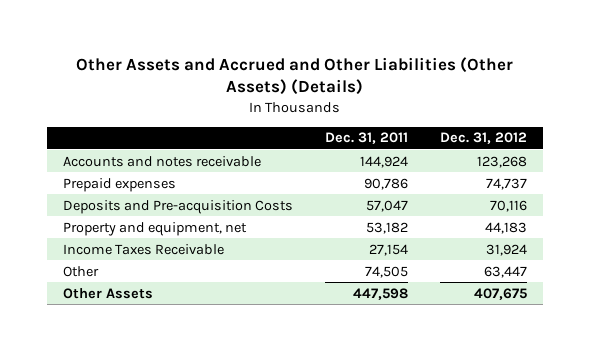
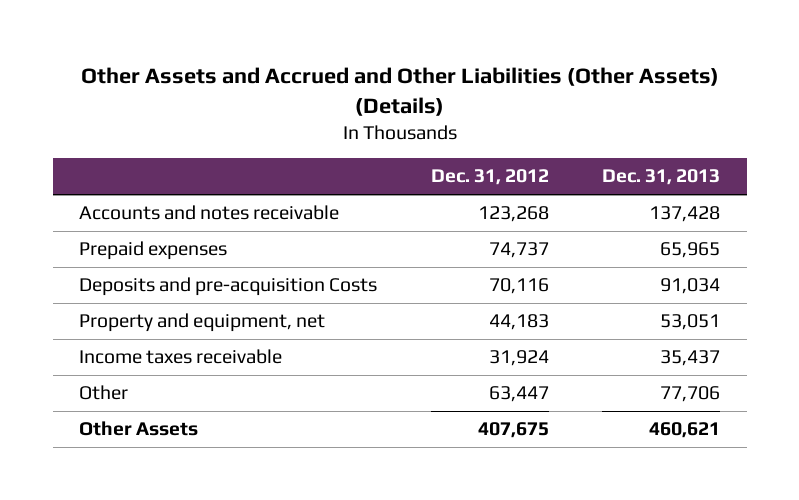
[324,132,408,145] Dec. 31, 2011 -> none
none -> [601,169,720,186] Dec. 31, 2013
[62,199,293,214] Deposits and Pre-acquisition Costs -> [79,277,378,297] Deposits and pre-acquisition Costs
[62,243,224,255] Income Taxes Receivable -> [79,349,283,365] Income taxes receivable

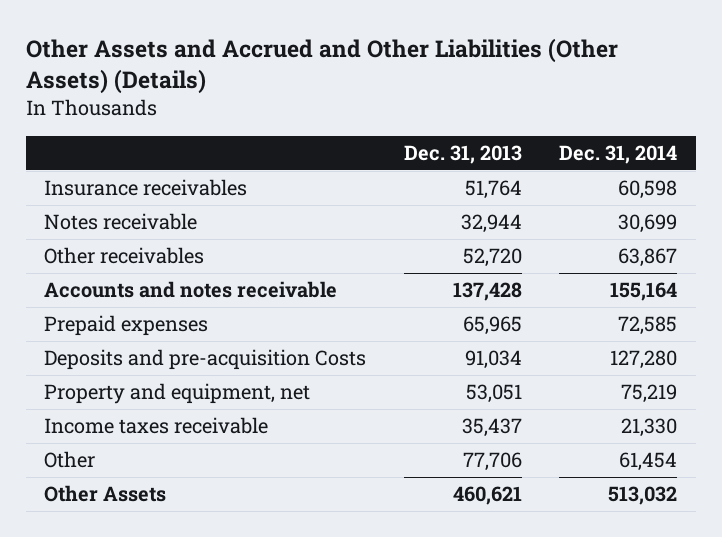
[430,169,549,186] Dec. 31, 2012 -> none
none -> [559,145,678,165] Dec. 31, 2014
none -> [44,179,248,197] Insurance receivables
none -> [44,213,198,231] Notes receivable
none -> [44,247,205,265] Other receivables

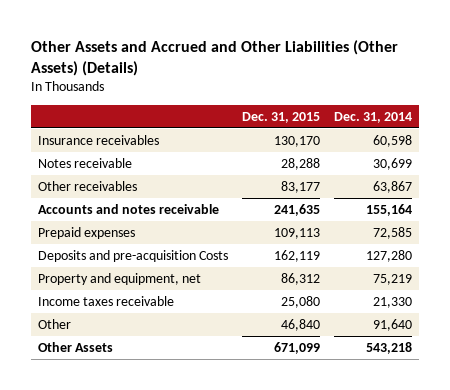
[403,145,522,165] Dec. 31, 2013 -> none
none -> [242,111,321,123] Dec. 31, 2015
[619,452,678,472] 61,454 -> [372,318,412,331] 91,640
[608,486,678,506] 513,032 -> [365,341,412,354] 543,218

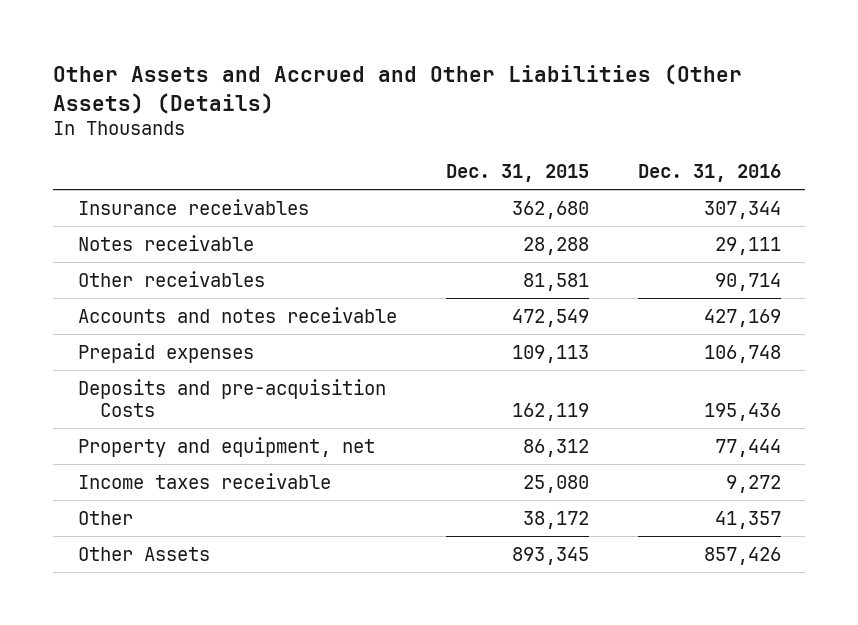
[333,111,412,123] Dec. 31, 2014 -> none
none -> [637,164,781,183] Dec. 31, 2016
[274,135,321,147] 130,170 -> [511,200,589,219] 362,680
[281,180,321,193] 83,177 -> [522,272,589,291] 81,581
[274,203,321,216] 241,635 -> [511,308,589,327] 472,549
[281,318,321,331] 46,840 -> [522,510,589,529] 38,172
[274,341,321,354] 671,099 -> [511,546,589,565] 893,345

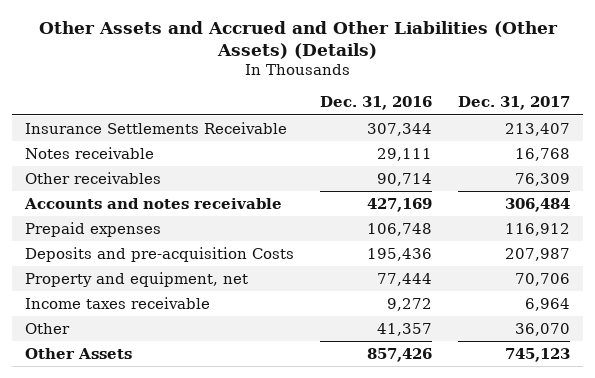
[445,164,589,183] Dec. 31, 2015 -> none
none -> [458,96,571,111] Dec. 31, 2017
[77,198,309,215] Insurance receivables -> [24,121,287,134] Insurance Settlements Receivable

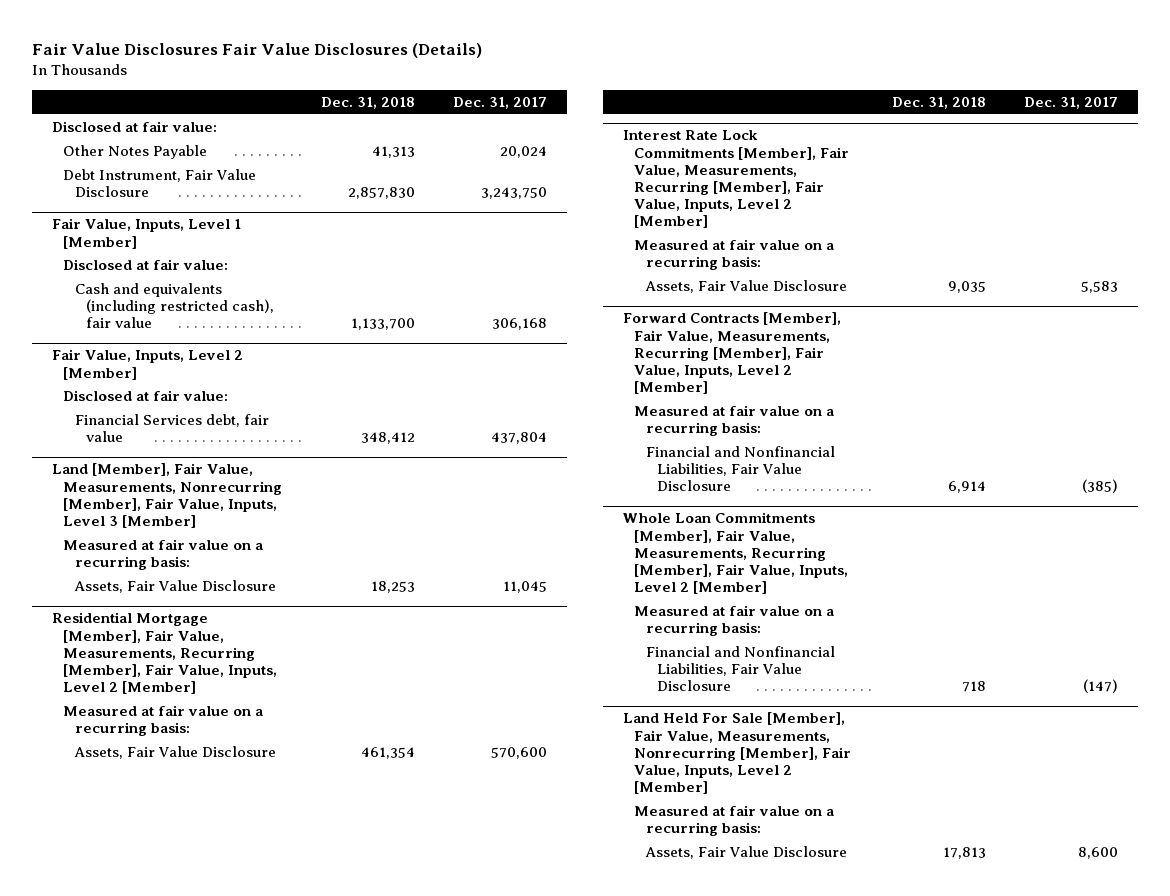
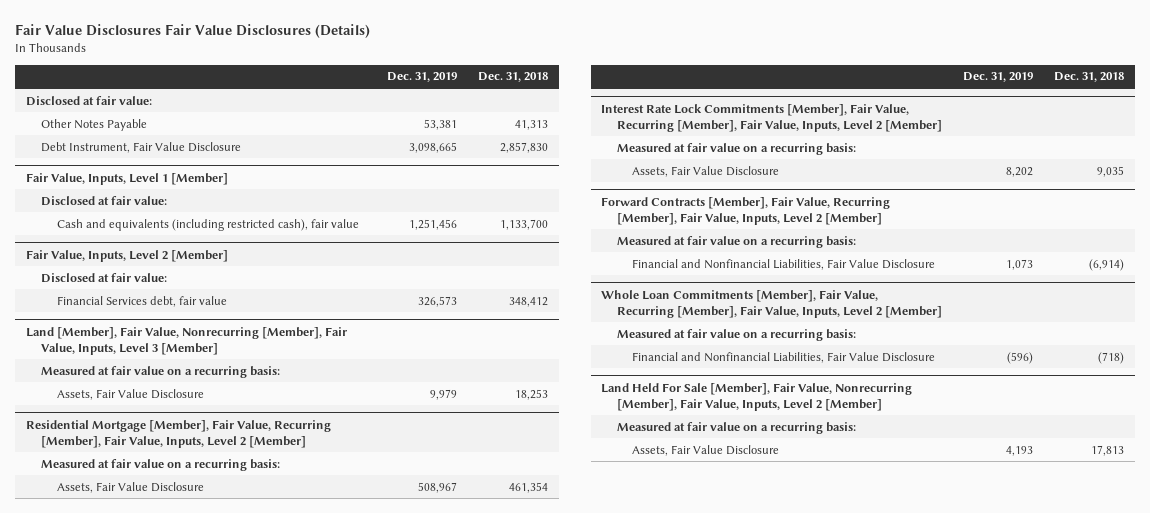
[453,97,548,110] Dec. 31, 2017 -> none
none -> [387,72,458,83] Dec. 31, 2019
[51,463,283,528] Land [Member], Fair Value, Measurements, Nonrecurring [Member], Fair Value, Inputs, Level 3 [Member] -> [25,326,347,355] Land [Member], Fair Value, Nonrecurring [Member], Fair Value, Inputs, Level 3 [Member]
[51,612,278,695] Residential Mortgage [Member], Fair Value, Measurements, Recurring [Member], Fair Value, Inputs, Level 2 [Member] -> [25,419,331,448] Residential Mortgage [Member], Fair Value, Recurring [Member], Fair Value, Inputs, Level 2 [Member]
[622,130,850,229] Interest Rate Lock Commitments [Member], Fair Value, Measurements, Recurring [Member], Fair Value, Inputs, Level 2 [Member] -> [601,103,942,132] Interest Rate Lock Commitments [Member], Fair Value, Recurring [Member], Fair Value, Inputs, Level 2 [Member]
[622,312,841,395] Forward Contracts [Member], Fair Value, Measurements, Recurring [Member], Fair Value, Inputs, Level 2 [Member] -> [601,196,891,225] Forward Contracts [Member], Fair Value, Recurring [Member], Fair Value, Inputs, Level 2 [Member]
[947,481,986,494] 6,914 -> [1089,258,1125,271] (6,914)
[622,512,849,595] Whole Loan Commitments [Member], Fair Value, Measurements, Recurring [Member], Fair Value, Inputs, Level 2 [Member] -> [601,289,942,318] Whole Loan Commitments [Member], Fair Value, Recurring [Member], Fair Value, Inputs, Level 2 [Member]
[961,681,986,693] 718 -> [1098,351,1125,364] (718)
[622,712,852,795] Land Held For Sale [Member], Fair Value, Measurements, Nonrecurring [Member], Fair Value, Inputs, Level 2 [Member] -> [601,382,913,411] Land Held For Sale [Member], Fair Value, Nonrecurring [Member], Fair Value, Inputs, Level 2 [Member]

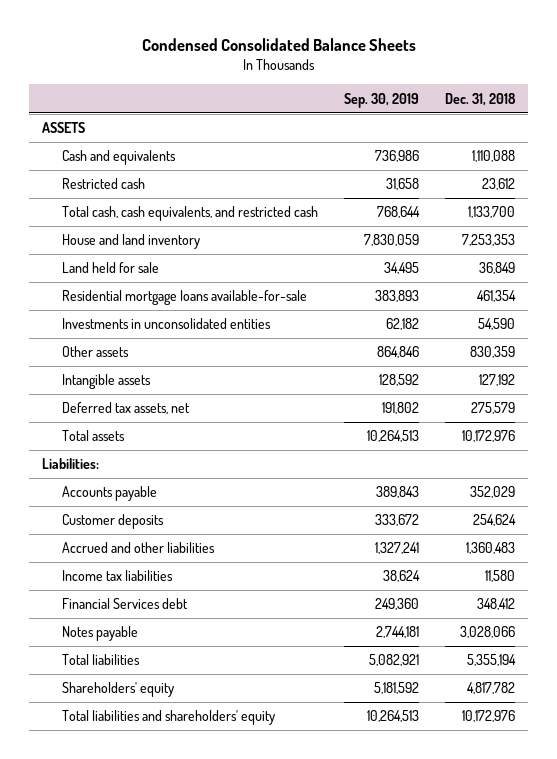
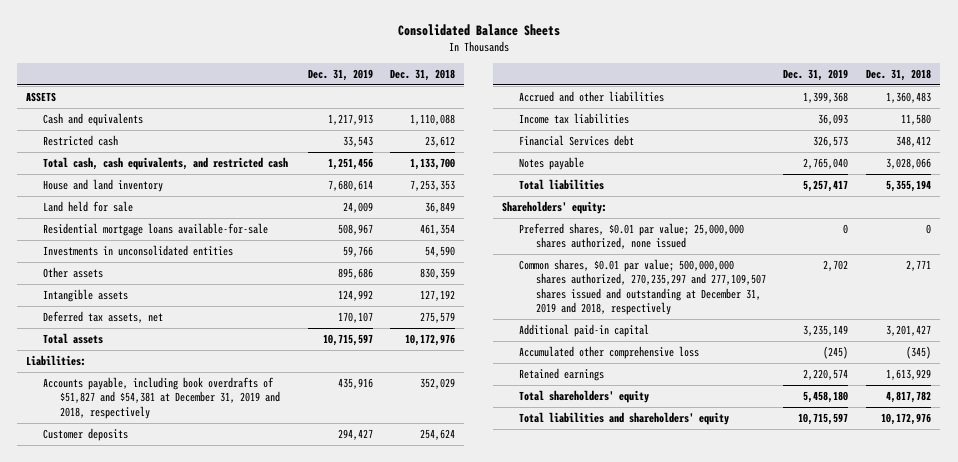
[141,38,416,52] Condensed Consolidated Balance Sheets -> [397,24,560,37] Consolidated Balance Sheets
[343,92,419,108] Sep. 30, 2019 -> none
none -> [307,68,373,81] Dec. 31, 2019
[61,486,157,502] Accounts payable -> [43,377,280,419] Accounts payable, including book overdrafts of $51,827 and $54,381 at December 31, 2019 and 2018, respectively
none -> [502,201,608,215] Shareholders' equity:
none -> [518,223,744,250] Preferred shares, $0.01 par value; 25,000,000 shares authorized, none issued
none -> [518,259,766,316] Common shares, $0.01 par value; 500,000,000 shares authorized, 270,235,297 and 277,109,507 shares issued and outstanding at December 31, 2019 and 2018, respectively
none -> [518,324,649,338] Additional paid-in capital
none -> [518,346,699,360] Accumulated other comprehensive loss
none -> [518,368,604,382] Retained earnings
[61,682,174,698] Shareholders' equity -> [518,390,649,404] Total shareholders' equity

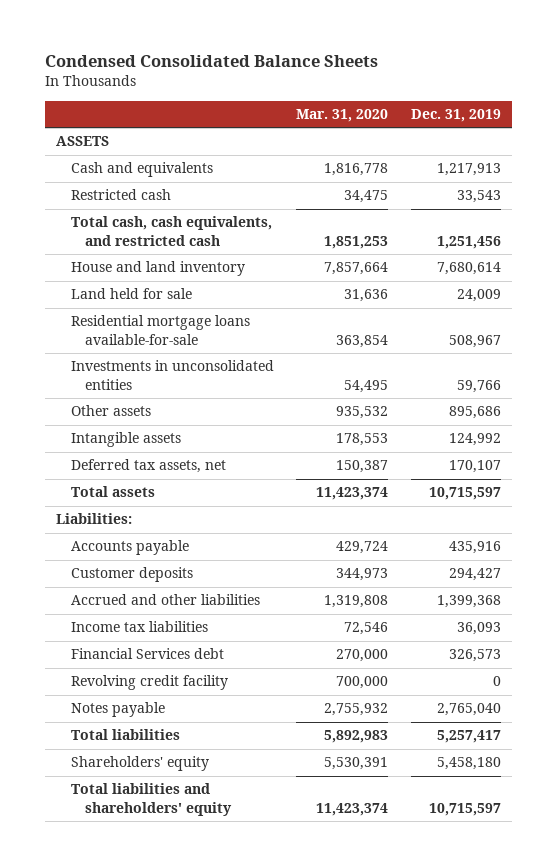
[397,24,560,37] Consolidated Balance Sheets -> [45,55,379,68] Condensed Consolidated Balance Sheets
[390,68,456,81] Dec. 31, 2018 -> none
none -> [296,109,389,123] Mar. 31, 2020
[43,377,280,419] Accounts payable, including book overdrafts of $51,827 and $54,381 at December 31, 2019 and 2018, respectively -> [70,540,189,556] Accounts payable
none -> [70,675,228,691] Revolving credit facility
[502,201,608,215] Shareholders' equity: -> none
[518,223,744,250] Preferred shares, $0.01 par value; 25,000,000 shares authorized, none issued -> none
[518,259,766,316] Common shares, $0.01 par value; 500,000,000 shares authorized, 270,235,297 and 277,109,507 shares issued and outstanding at December 31, 2019 and 2018, respectively -> none
[518,324,649,338] Additional paid-in capital -> none
[518,346,699,360] Accumulated other comprehensive loss -> none
[518,368,604,382] Retained earnings -> none
[518,390,649,404] Total shareholders' equity -> [70,756,209,772] Shareholders' equity

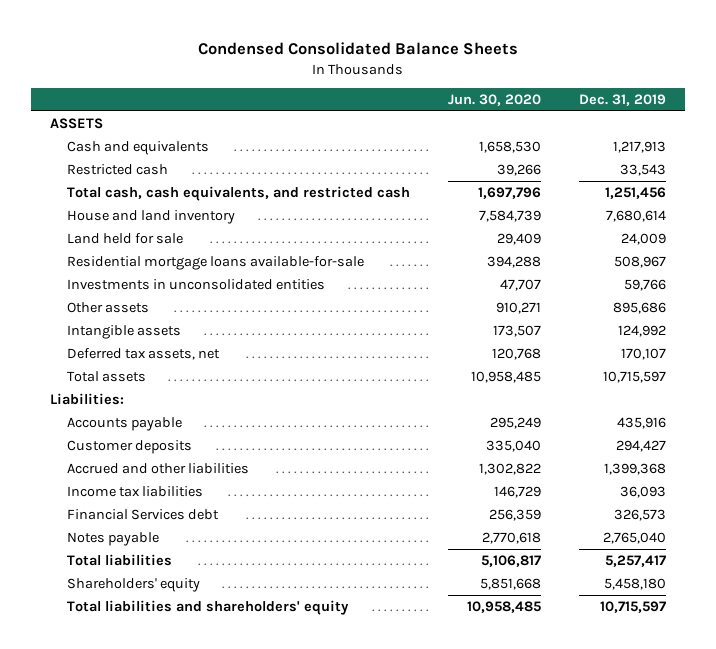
[296,109,389,123] Mar. 31, 2020 -> none
none -> [447,93,541,106] Jun. 30, 2020
[70,675,228,691] Revolving credit facility -> none

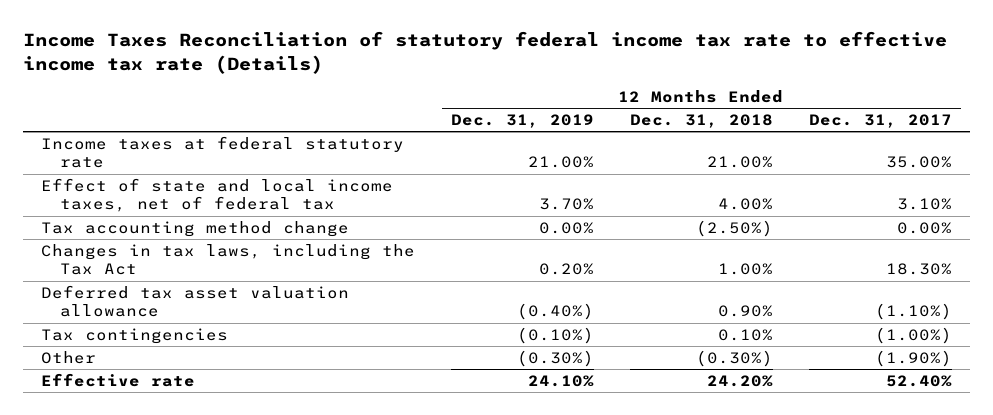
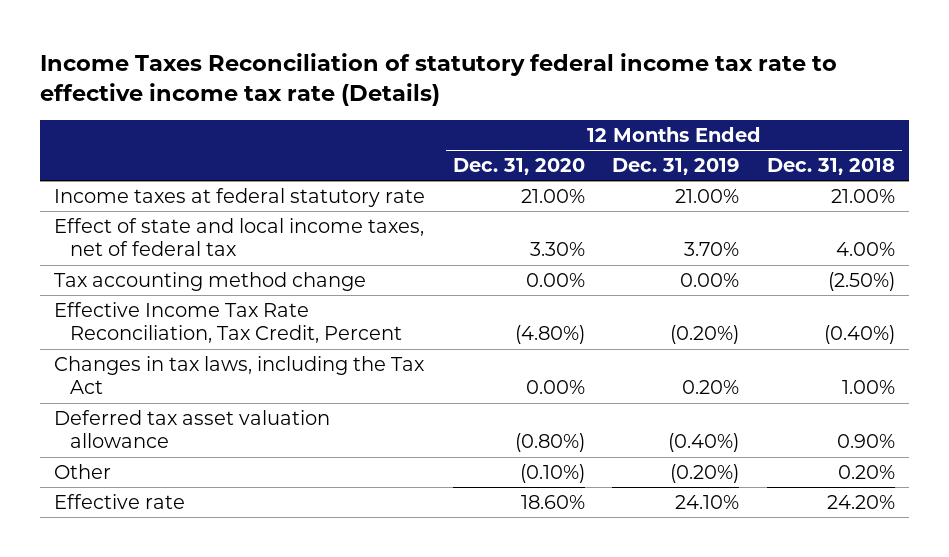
[808,114,952,129] Dec. 31, 2017 -> none
none -> [452,158,585,176] Dec. 31, 2020
none -> [54,301,402,344] Effective Income Tax Rate Reconciliation, Tax Credit, Percent
[40,327,228,344] Tax contingencies -> none
[516,349,594,367] (0.30%) -> [670,463,740,483] (0.20%)
[695,349,773,367] (0.30%) -> [837,464,895,479] 0.20%

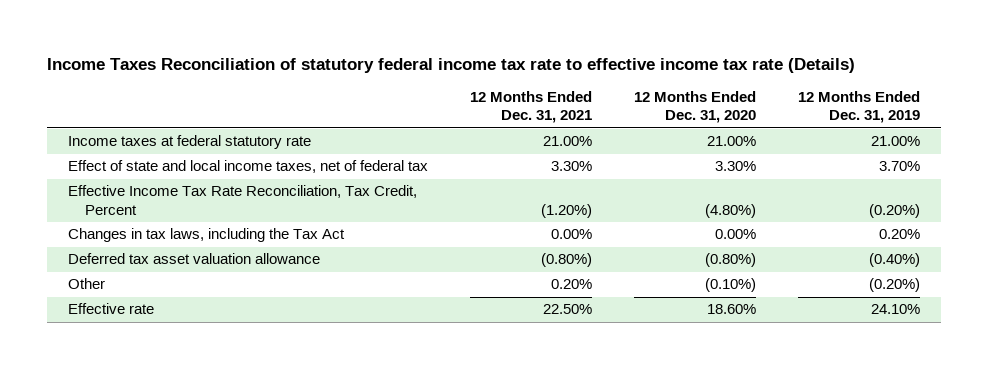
[766,158,895,176] Dec. 31, 2018 -> none
none -> [469,91,592,124] 12 Months Ended Dec. 31, 2021
[54,271,367,291] Tax accounting method change -> none

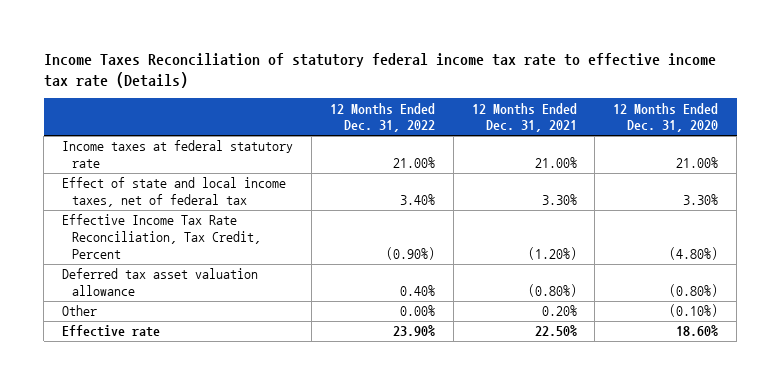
[797,91,920,124] 12 Months Ended Dec. 31, 2019 -> none
none -> [329,102,435,133] 12 Months Ended Dec. 31, 2022
[67,228,345,243] Changes in tax laws, including the Tax Act -> none

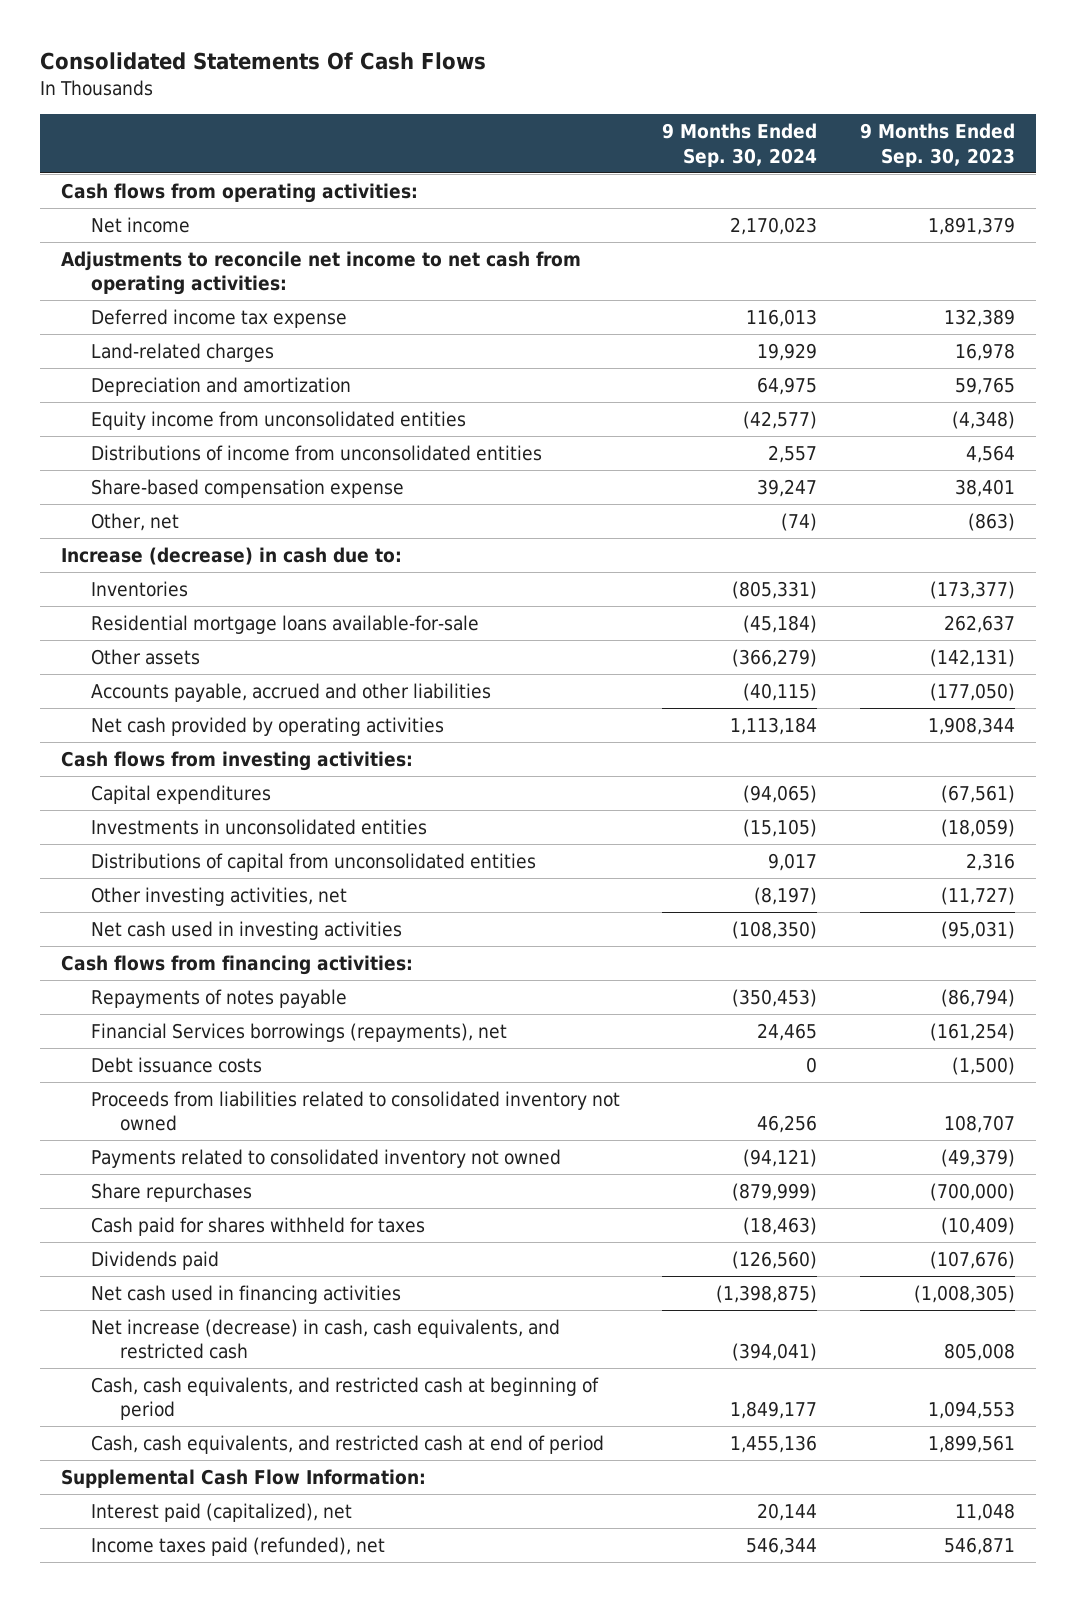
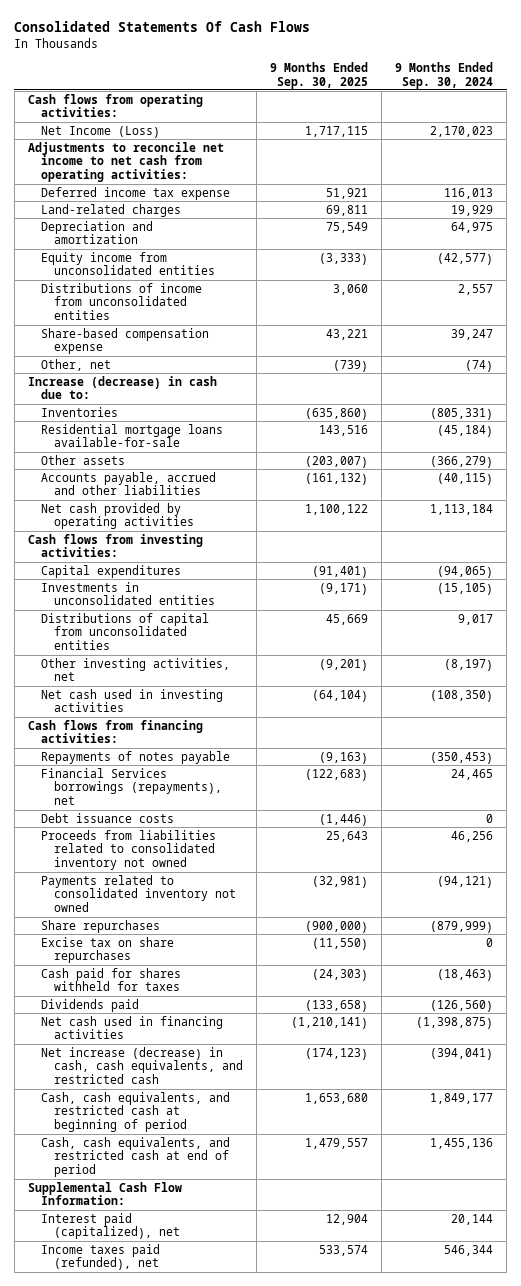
[860,123,1016,167] 9 Months Ended Sep. 30, 2023 -> none
none -> [269,61,368,89] 9 Months Ended Sep. 30, 2025
[90,216,190,233] Net income -> [40,125,160,138] Net Income (Loss)
none -> [40,936,174,964] Excise tax on share repurchases

